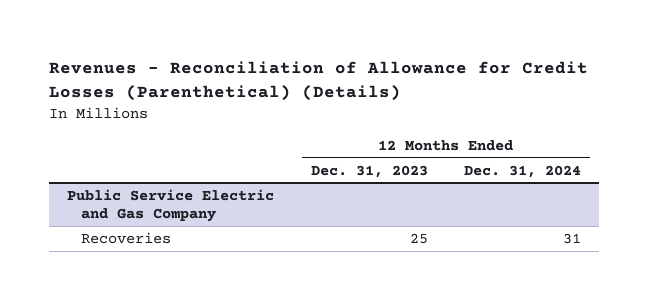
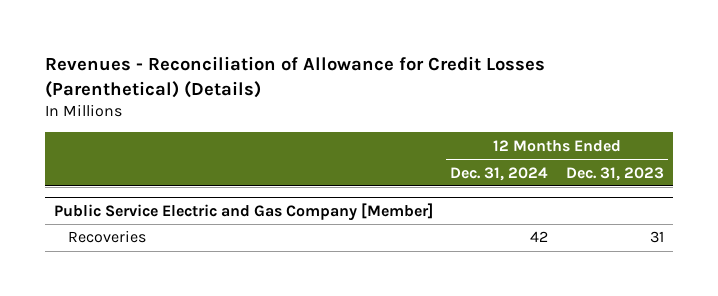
[67,188,275,223] Public Service Electric and Gas Company -> [53,202,433,221] Public Service Electric and Gas Company [Member]
[409,232,428,244] 25 -> [649,231,664,244] 31
[563,232,582,244] 31 -> [530,231,549,243] 42

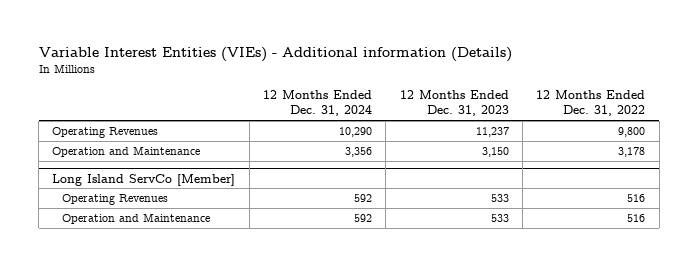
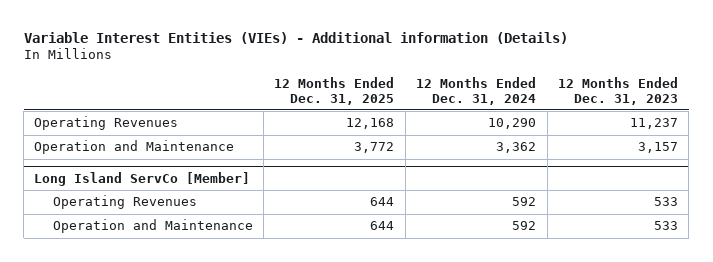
[536,90,646,117] 12 Months Ended Dec. 31, 2022 -> none
none -> [274,76,395,105] 12 Months Ended Dec. 31, 2025
[345,146,373,157] 3,356 -> [496,142,537,154] 3,362
[481,146,509,157] 3,150 -> [638,142,679,154] 3,157

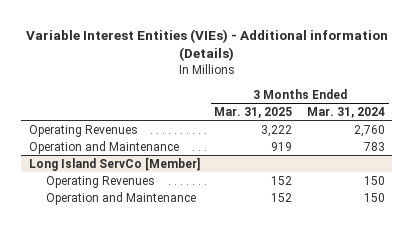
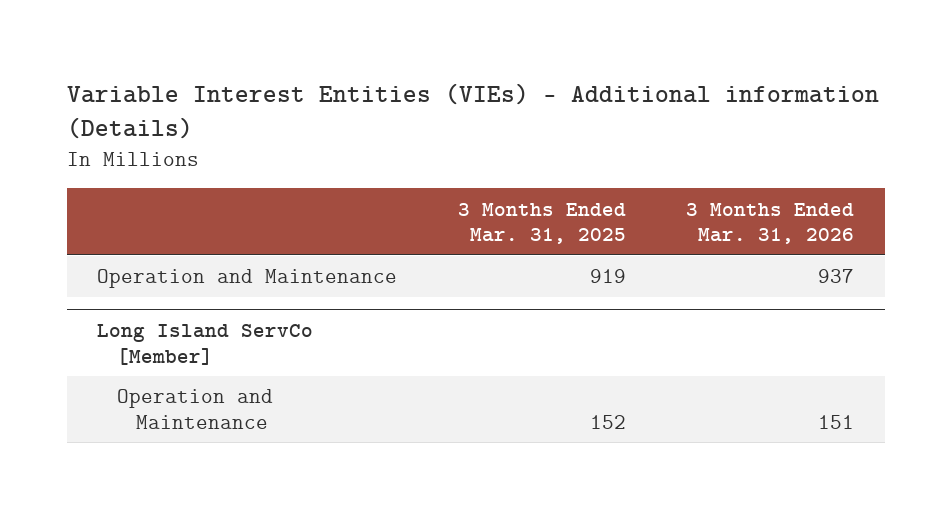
[306,106,385,118] Mar. 31, 2024 -> none
none -> [686,202,855,245] 3 Months Ended Mar. 31, 2026
[28,124,138,137] Operating Revenues -> none
[46,175,156,188] Operating Revenues -> none

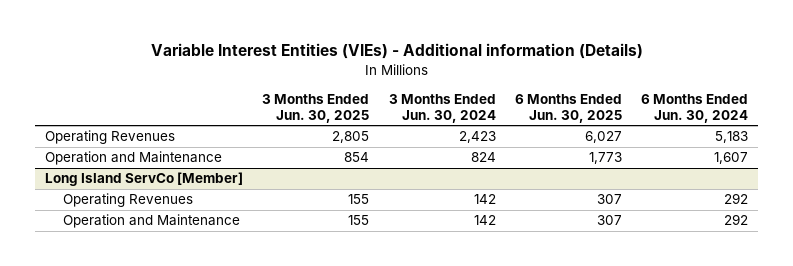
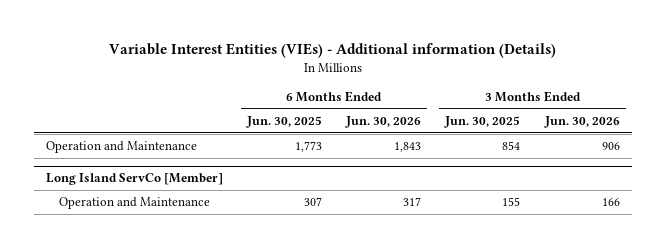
[388,93,496,123] 3 Months Ended Jun. 30, 2024 -> none
[641,93,749,123] 6 Months Ended Jun. 30, 2024 -> none
none -> [345,116,422,129] Jun. 30, 2026
none -> [543,116,620,129] Jun. 30, 2026
[44,130,175,145] Operating Revenues -> none
[62,193,193,208] Operating Revenues -> none

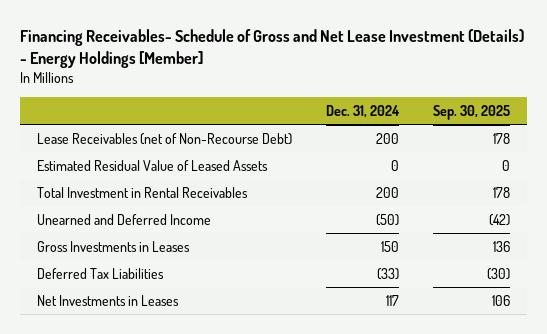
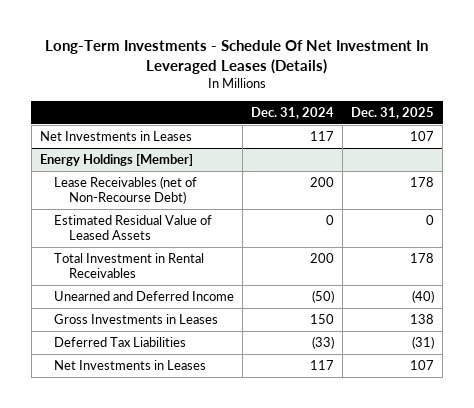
[20,29,525,69] Financing Receivables- Schedule of Gross and Net Lease Investment (Details) - Energy Holdings [Member] -> [44,39,428,74] Long-Term Investments - Schedule Of Net Investment In Leveraged Leases (Details)
[432,104,510,120] Sep. 30, 2025 -> none
none -> [351,106,435,119] Dec. 31, 2025
none -> [39,131,192,142] Net Investments in Leases
none -> [39,154,193,167] Energy Holdings [Member]

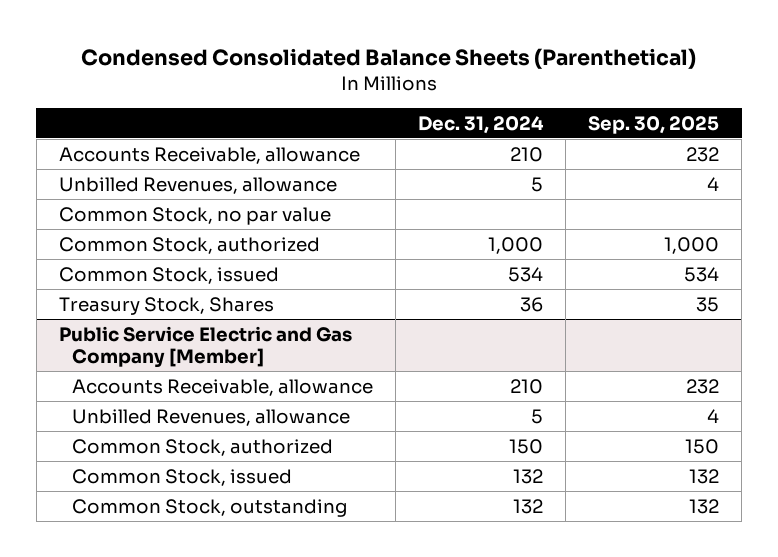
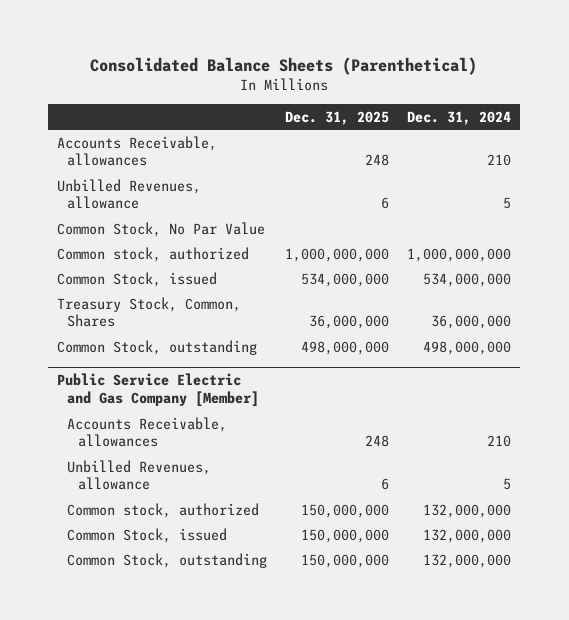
[80,47,696,69] Condensed Consolidated Balance Sheets (Parenthetical) -> [90,56,478,75] Consolidated Balance Sheets (Parenthetical)
[588,115,720,134] Sep. 30, 2025 -> none
none -> [285,110,390,125] Dec. 31, 2025
[58,146,360,164] Accounts Receivable, allowance -> [57,135,218,167] Accounts Receivable, allowances
[58,206,331,225] Common Stock, no par value -> [57,221,266,237] Common Stock, No Par Value
[58,236,320,254] Common Stock, authorized -> [57,246,250,262] Common stock, authorized
[488,236,544,254] 1,000 -> [407,247,512,262] 1,000,000,000
[508,266,544,282] 534 -> [423,272,512,287] 534,000,000
[58,296,274,315] Treasury Stock, Shares -> [57,296,242,328] Treasury Stock, Common, Shares
[520,296,544,312] 36 -> [431,315,512,330] 36,000,000
none -> [57,339,258,355] Common Stock, outstanding
[71,378,373,396] Accounts Receivable, allowance -> [67,416,228,448] Accounts Receivable, allowances
[71,438,333,456] Common Stock, authorized -> [67,502,260,518] Common stock, authorized
[509,438,544,454] 150 -> [423,503,512,518] 132,000,000
[513,468,544,484] 132 -> [423,528,512,543] 132,000,000
[513,498,544,514] 132 -> [423,553,512,568] 132,000,000

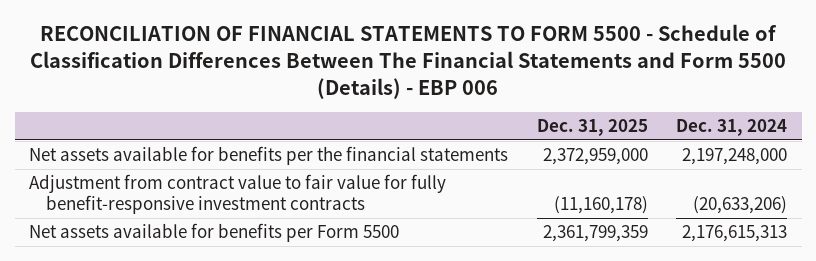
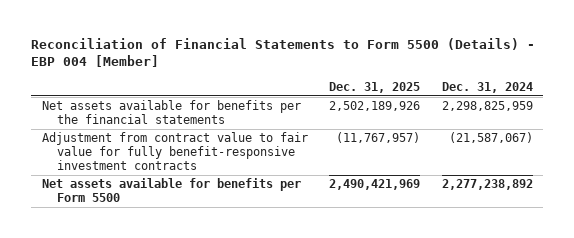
[30,24,787,99] RECONCILIATION OF FINANCIAL STATEMENTS TO FORM 5500 - Schedule of Classification Differences Between The Financial Statements and Form 5500 (Details) - EBP 006 -> [31,37,536,68] Reconciliation of Financial Statements to Form 5500 (Details) - EBP 004 [Member]
[542,148,648,166] 2,372,959,000 -> [329,101,421,112] 2,502,189,926
[682,148,788,166] 2,197,248,000 -> [441,101,533,112] 2,298,825,959
[553,196,648,215] (11,160,178) -> [336,132,421,144] (11,767,957)
[693,196,788,215] (20,633,206) -> [448,132,533,144] (21,587,067)
[542,225,648,243] 2,361,799,359 -> [329,179,421,191] 2,490,421,969
[682,225,788,243] 2,176,615,313 -> [441,179,533,191] 2,277,238,892

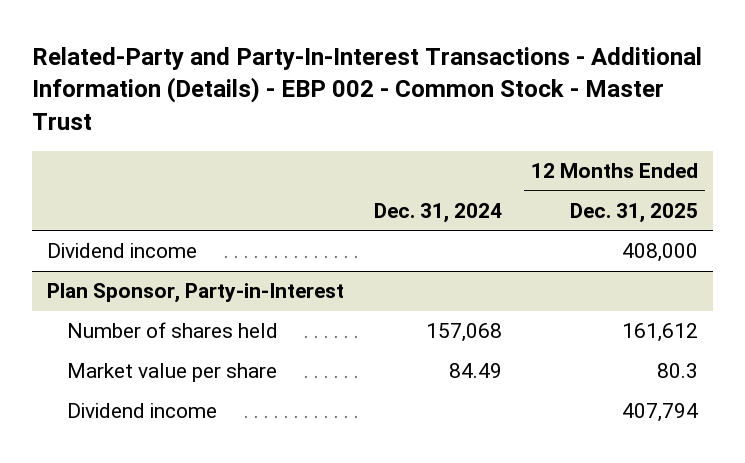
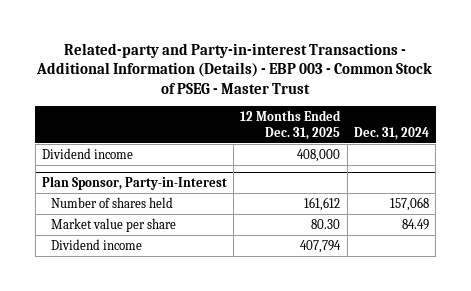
[32,46,703,130] Related-Party and Party-In-Interest Transactions - Additional Information (Details) - EBP 002 - Common Stock - Master Trust -> [36,42,433,94] Related-party and Party-in-interest Transactions - Additional Information (Details) - EBP 003 - Common Stock of PSEG - Master Trust
[657,363,699,379] 80.3 -> [311,218,341,229] 80.30

